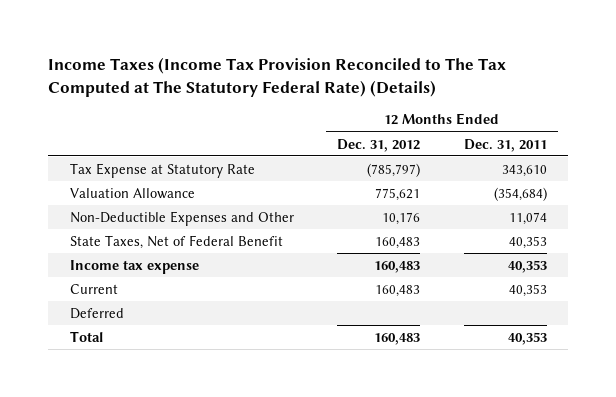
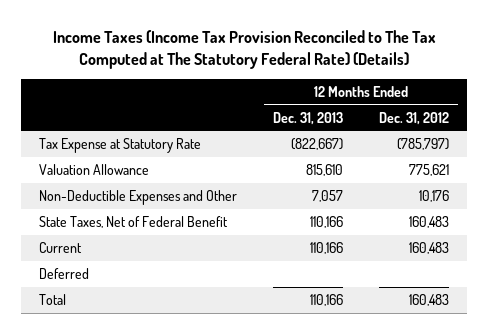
[463,138,547,152] Dec. 31, 2011 -> none
none -> [273,111,344,125] Dec. 31, 2013
[69,259,199,274] Income tax expense -> none

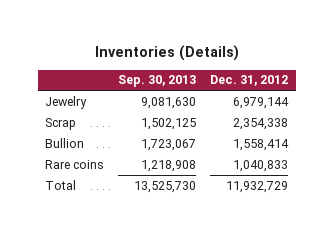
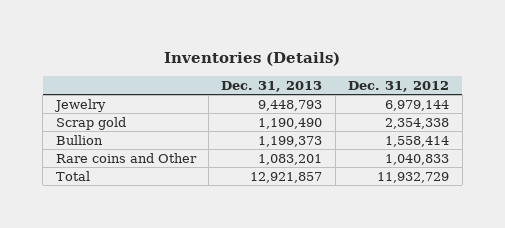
[118,75,197,88] Sep. 30, 2013 -> none
none -> [221,80,323,92] Dec. 31, 2013
[44,117,76,130] Scrap -> [55,116,126,130] Scrap gold
[44,159,104,169] Rare coins -> [55,152,197,163] Rare coins and Other

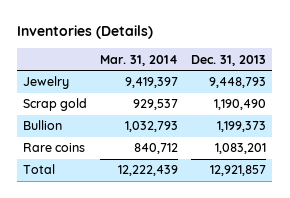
[348,80,450,92] Dec. 31, 2012 -> none
none -> [100,54,179,66] Mar. 31, 2014
[55,152,197,163] Rare coins and Other -> [23,143,86,153] Rare coins

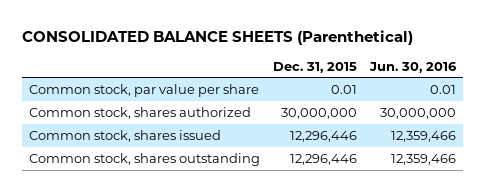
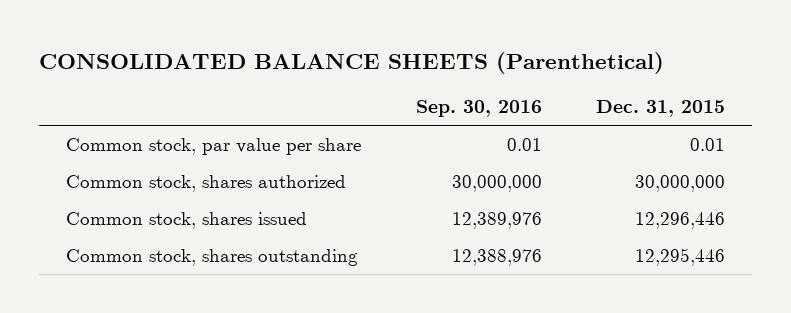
[369,61,458,73] Jun. 30, 2016 -> none
none -> [415,100,542,118] Sep. 30, 2016
[289,153,357,165] 12,296,446 -> [635,248,726,267] 12,295,446

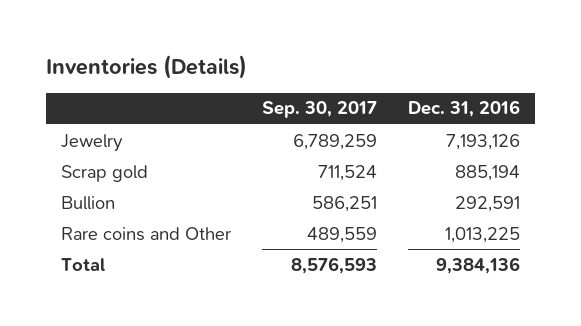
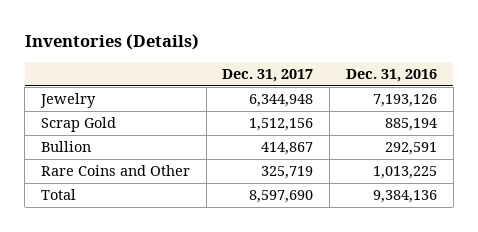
[261,101,377,119] Sep. 30, 2017 -> none
none -> [222,68,314,82] Dec. 31, 2017
[60,164,148,182] Scrap gold -> [41,117,117,133] Scrap Gold
[60,226,231,241] Rare coins and Other -> [41,165,191,177] Rare Coins and Other

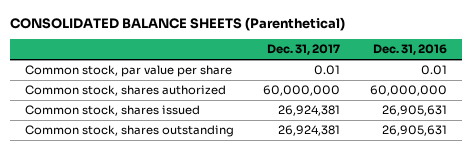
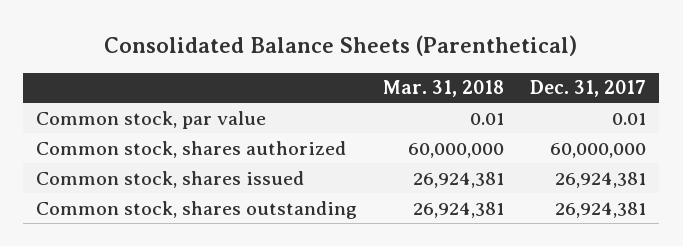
[9,16,345,31] CONSOLIDATED BALANCE SHEETS (Parenthetical) -> [104,35,578,57] Consolidated Balance Sheets (Parenthetical)
[372,44,447,56] Dec. 31, 2016 -> none
none -> [383,80,505,98] Mar. 31, 2018
[24,65,232,78] Common stock, par value per share -> [36,110,267,129] Common stock, par value

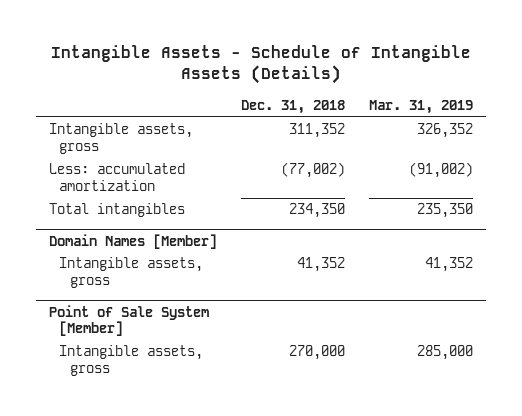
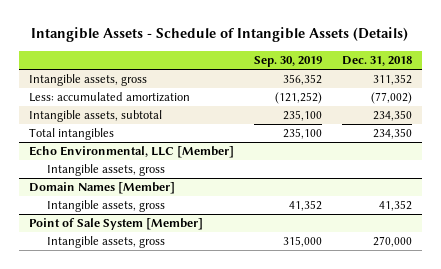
[369,99,474,114] Mar. 31, 2019 -> none
none -> [253,56,322,68] Sep. 30, 2019
none -> [28,110,162,123] Intangible assets, subtotal
none -> [28,146,234,159] Echo Environmental, LLC [Member]
none -> [47,164,166,177] Intangible assets, gross

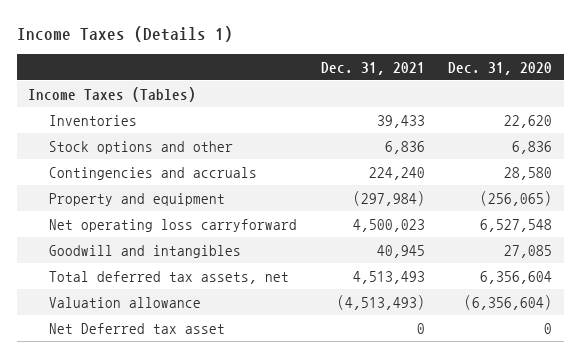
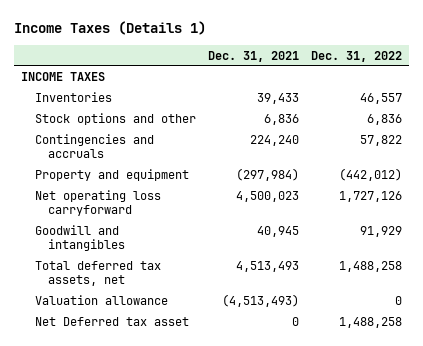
[448,61,553,75] Dec. 31, 2020 -> none
none -> [311,50,403,62] Dec. 31, 2022
[28,86,197,102] Income Taxes (Tables) -> [20,71,105,81] INCOME TAXES

